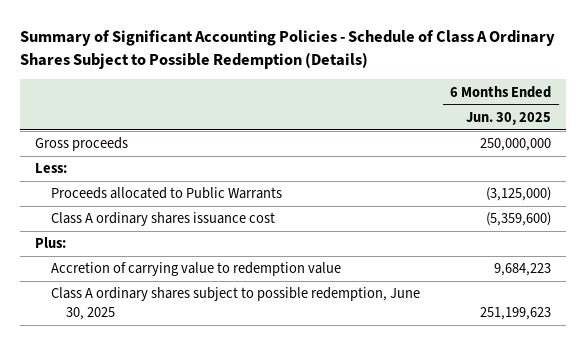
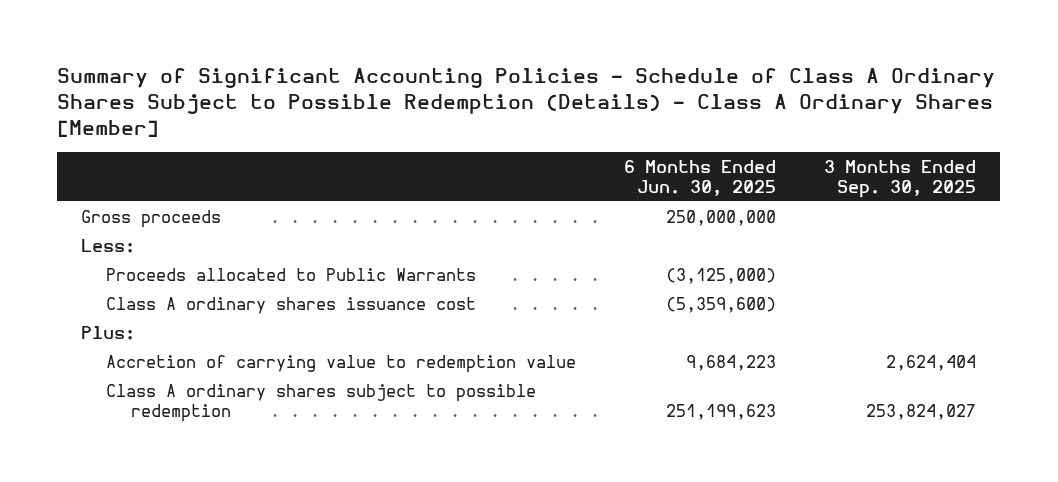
[20,30,556,69] Summary of Significant Accounting Policies - Schedule of Class A Ordinary Shares Subject to Possible Redemption (Details) -> [57,68,996,137] Summary of Significant Accounting Policies - Schedule of Class A Ordinary Shares Subject to Possible Redemption (Details) - Class A Ordinary Shares [Member]
none -> [824,159,977,198] 3 Months Ended Sep. 30, 2025
[50,287,420,321] Class A ordinary shares subject to possible redemption, June 30, 2025 -> [106,384,537,423] Class A ordinary shares subject to possible redemption

